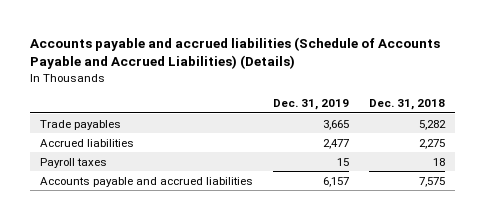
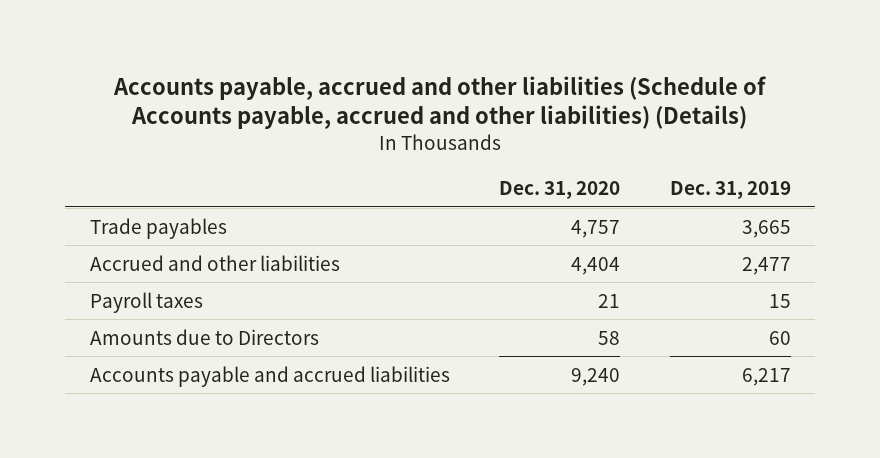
[30,37,441,70] Accounts payable and accrued liabilities (Schedule of Accounts Payable and Accrued Liabilities) (Details) -> [113,75,767,130] Accounts payable, accrued and other liabilities (Schedule of Accounts payable, accrued and other liabilities) (Details)
[368,99,445,111] Dec. 31, 2018 -> none
none -> [499,181,621,200] Dec. 31, 2020
[39,138,134,147] Accrued liabilities -> [89,254,340,271] Accrued and other liabilities
none -> [89,328,319,345] Amounts due to Directors
[322,176,349,187] 6,157 -> [741,367,791,386] 6,217

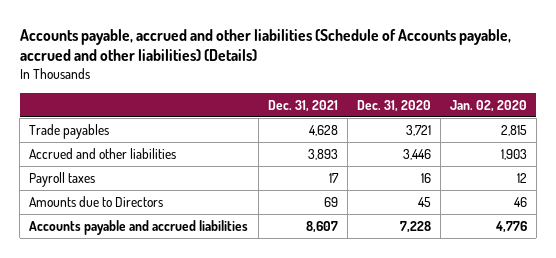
[669,181,791,200] Dec. 31, 2019 -> none
none -> [267,99,338,112] Dec. 31, 2021
none -> [449,99,527,112] Jan. 02, 2020
[571,219,621,238] 4,757 -> [405,124,431,136] 3,721
[571,256,621,275] 4,404 -> [402,148,431,160] 3,446
[598,293,621,308] 21 -> [420,172,431,183] 16
[598,330,621,345] 58 -> [417,196,431,207] 45
[571,367,621,386] 9,240 -> [399,220,431,233] 7,228

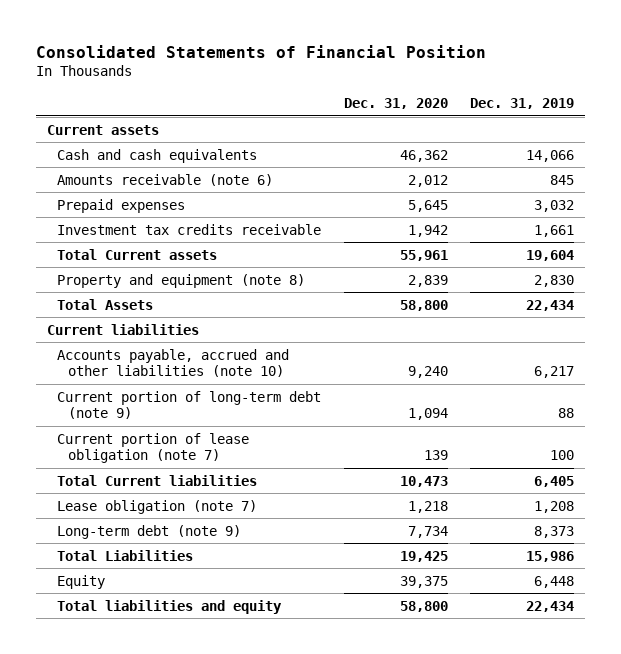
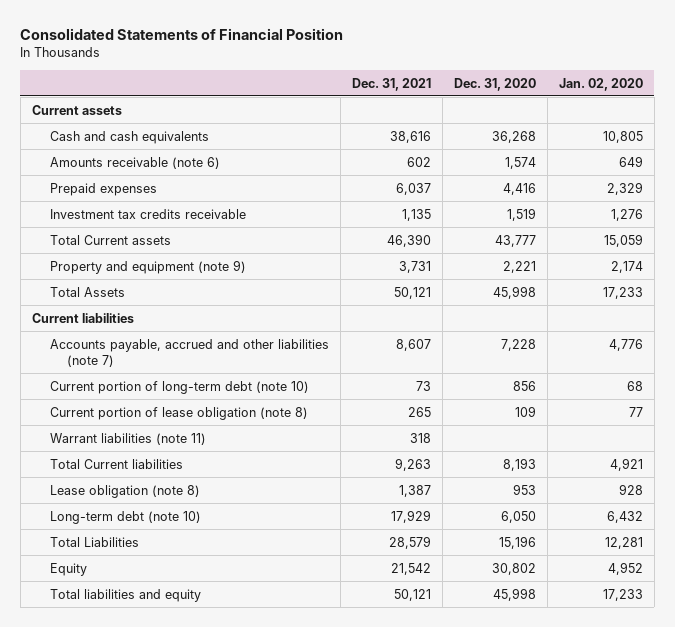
[470,98,575,110] Dec. 31, 2019 -> none
none -> [351,77,431,91] Dec. 31, 2021
none -> [558,77,643,91] Jan. 02, 2020
[399,149,448,162] 46,362 -> [491,130,536,143] 36,268
[407,174,448,187] 2,012 -> [504,156,536,169] 1,574
[407,199,448,212] 5,645 -> [502,182,536,195] 4,416
[407,224,448,237] 1,942 -> [506,207,536,221] 1,519
[399,249,448,261] 55,961 -> [494,234,536,247] 43,777
[57,273,306,288] Property and equipment (note 8) -> [49,259,246,274] Property and equipment (note 9)
[407,274,448,287] 2,839 -> [502,260,536,273] 2,221
[399,299,448,311] 58,800 -> [492,285,536,299] 45,998
[57,348,290,377] Accounts payable, accrued and other liabilities (note 10) -> [49,338,329,367] Accounts payable, accrued and other liabilities (note 7)
[407,365,448,378] 9,240 -> [500,338,536,351] 7,228
[57,390,322,419] Current portion of long-term debt (note 9) -> [49,380,309,394] Current portion of long-term debt (note 10)
[407,407,448,420] 1,094 -> [512,380,536,391] 856
[57,432,250,463] Current portion of lease obligation (note 7) -> [49,406,308,420] Current portion of lease obligation (note 8)
[423,449,448,460] 139 -> [514,405,536,417] 109
none -> [49,432,206,445] Warrant liabilities (note 11)
[399,475,448,487] 10,473 -> [502,457,536,471] 8,193
[57,499,258,514] Lease obligation (note 7) -> [49,484,200,498] Lease obligation (note 8)
[407,500,448,513] 1,218 -> [512,483,536,495] 953
[57,524,242,539] Long-term debt (note 9) -> [49,510,201,524] Long-term debt (note 10)
[407,525,448,538] 7,734 -> [500,510,536,523] 6,050
[399,550,448,562] 19,425 -> [498,535,536,549] 15,196
[399,575,448,588] 39,375 -> [491,562,536,575] 30,802
[399,600,448,612] 58,800 -> [492,587,536,601] 45,998

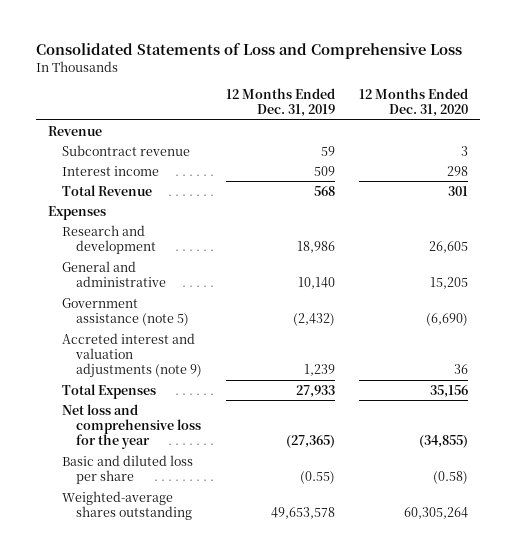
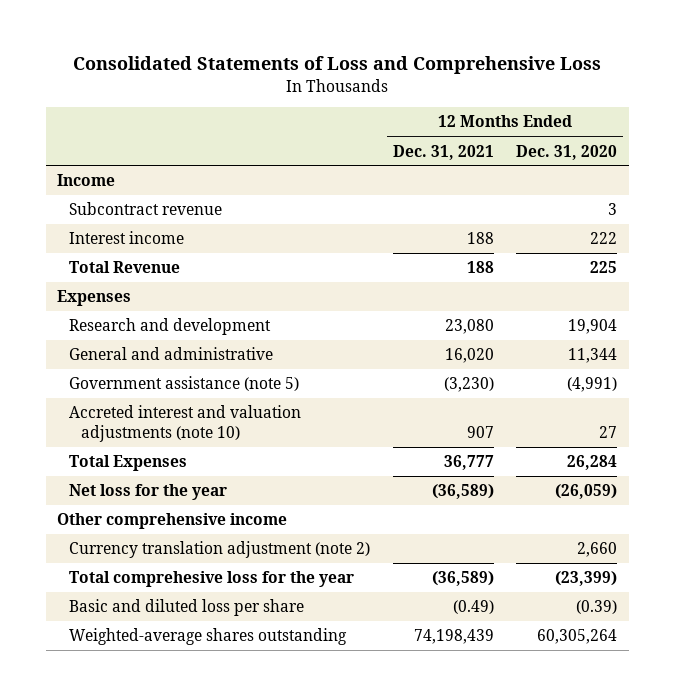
[226,87,336,118] 12 Months Ended Dec. 31, 2019 -> none
none -> [392,144,494,160] Dec. 31, 2021
[47,125,102,136] Revenue -> [57,174,116,187] Income
[447,165,469,176] 298 -> [590,232,618,245] 222
[448,185,469,196] 301 -> [590,261,618,274] 225
[429,241,469,254] 26,605 -> [568,319,618,335] 19,904
[430,277,469,290] 15,205 -> [568,348,618,364] 11,344
[426,313,469,327] (6,690) -> [567,377,618,393] (4,991)
[61,332,203,379] Accreted interest and valuation adjustments (note 9) -> [69,405,302,442] Accreted interest and valuation adjustments (note 10)
[454,364,469,375] 36 -> [599,425,618,438] 27
[430,384,469,398] 35,156 -> [567,455,618,471] 26,284
[61,403,202,450] Net loss and comprehensive loss for the year -> [69,484,228,501] Net loss for the year
[419,435,469,449] (34,855) -> [555,484,618,500] (26,059)
none -> [57,513,288,530] Other comprehensive income
none -> [69,541,371,559] Currency translation adjustment (note 2)
none -> [69,571,355,588] Total comprehesive loss for the year
[433,471,469,485] (0.58) -> [576,600,618,615] (0.39)

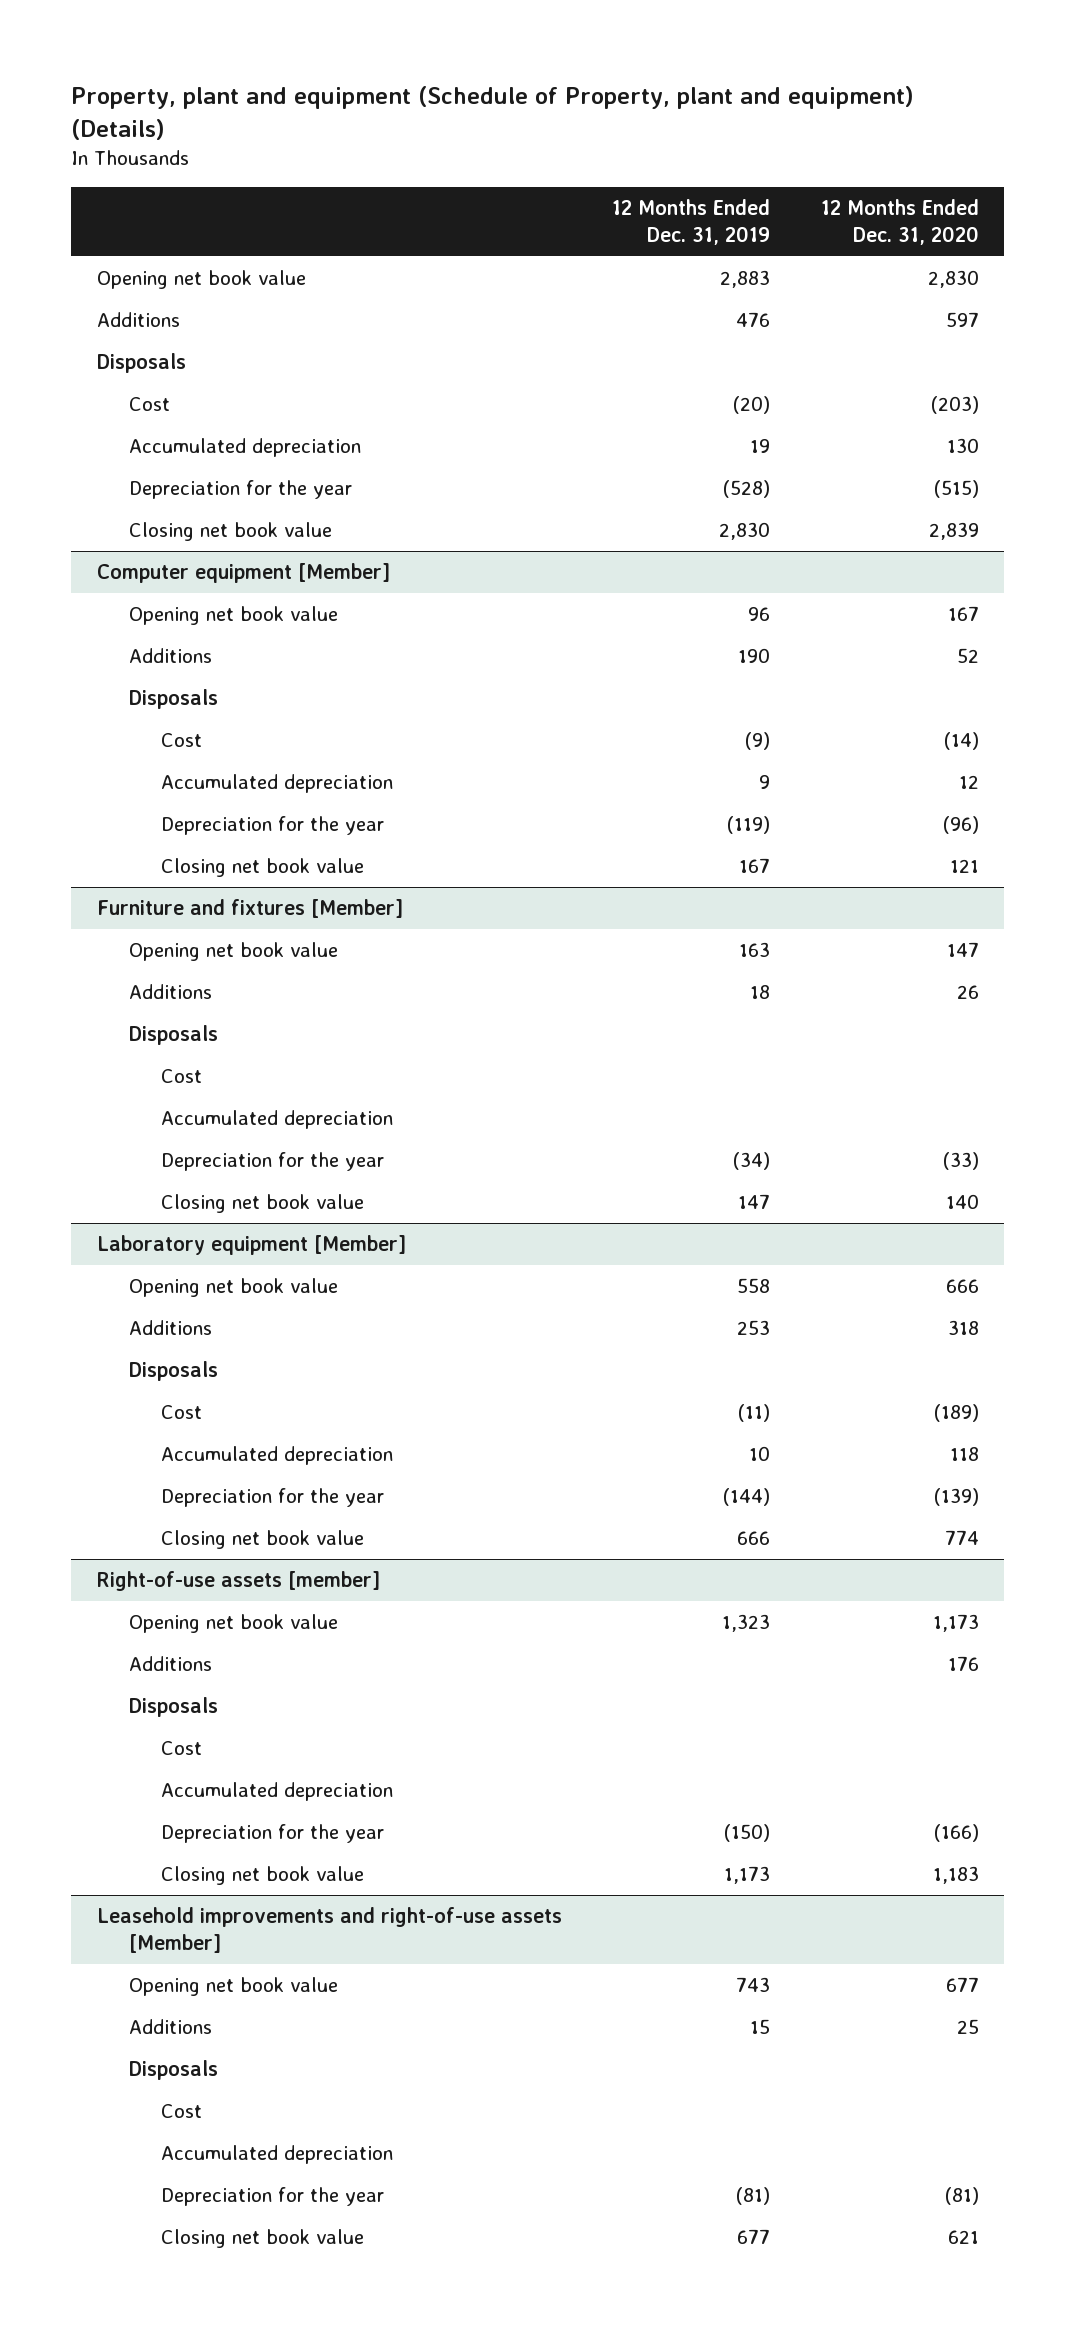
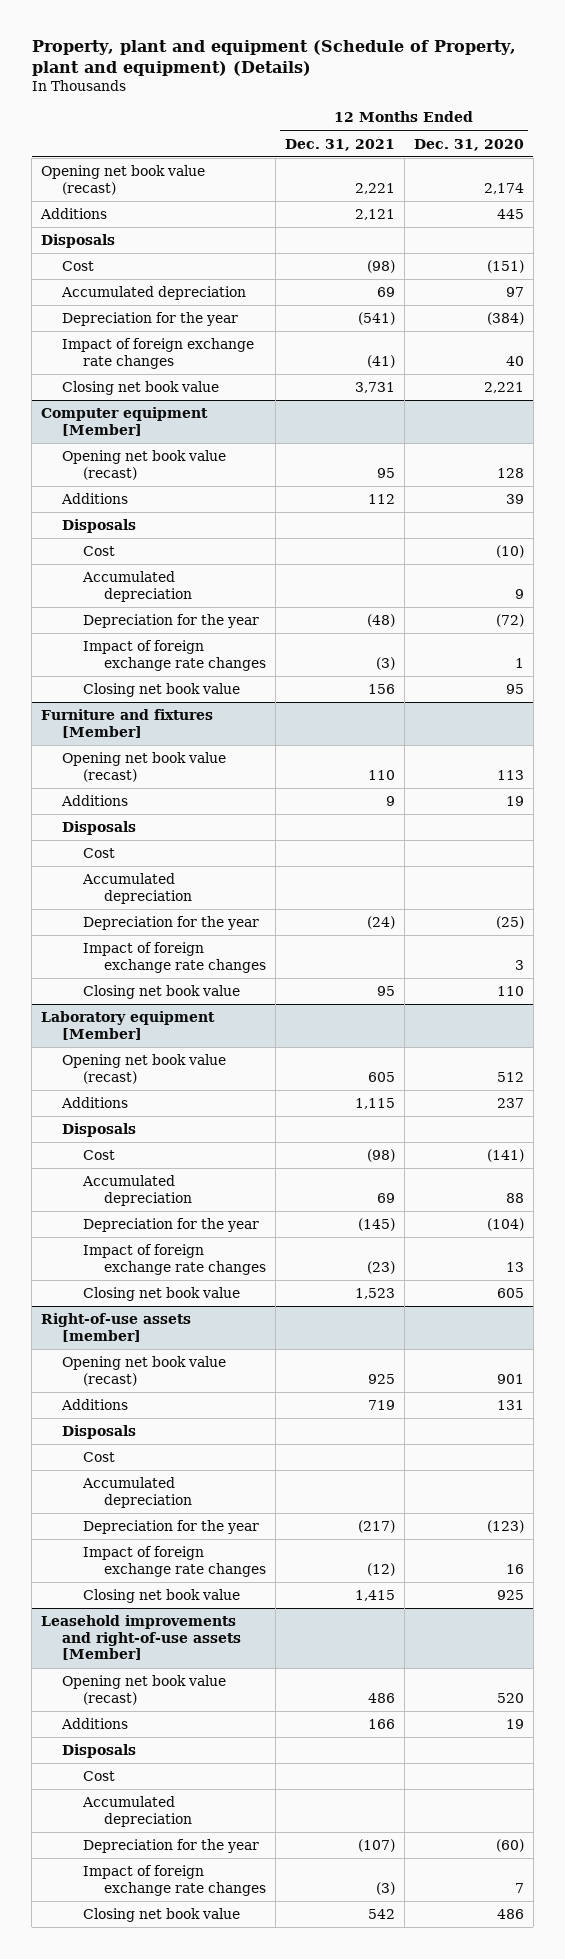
[612,198,771,245] 12 Months Ended Dec. 31, 2019 -> none
none -> [284,138,395,151] Dec. 31, 2021
[96,270,306,290] Opening net book value -> [41,165,206,195] Opening net book value (recast)
[927,270,979,289] 2,830 -> [483,182,524,194] 2,174
[945,312,979,328] 597 -> [496,209,524,220] 445
[930,396,979,415] (203) -> [486,260,524,274] (151)
[946,438,979,454] 130 -> [505,287,524,298] 97
[933,480,979,499] (515) -> [486,312,524,326] (384)
none -> [62,338,255,369] Impact of foreign exchange rate changes
[928,522,979,541] 2,839 -> [483,382,524,394] 2,221
[128,606,338,626] Opening net book value -> [62,450,227,480] Opening net book value (recast)
[947,606,979,622] 167 -> [496,467,524,478] 128
[956,648,979,664] 52 -> [505,494,524,505] 39
[943,732,979,751] (14) -> [495,545,524,559] (10)
[958,775,979,790] 12 -> [514,588,524,599] 9
[942,816,979,835] (96) -> [495,614,524,628] (72)
none -> [82,640,266,671] Impact of foreign exchange rate changes
[949,859,979,874] 121 -> [505,684,524,695] 95
[128,942,338,962] Opening net book value -> [62,752,227,782] Opening net book value (recast)
[946,942,979,958] 147 -> [496,769,524,780] 113
[956,985,979,1000] 26 -> [505,796,524,807] 19
[942,1152,979,1171] (33) -> [495,916,524,930] (25)
none -> [82,942,266,973] Impact of foreign exchange rate changes
[945,1194,979,1210] 140 -> [496,986,524,997] 110
[128,1278,338,1298] Opening net book value -> [62,1054,227,1084] Opening net book value (recast)
[945,1279,979,1294] 666 -> [496,1071,524,1082] 512
[947,1320,979,1336] 318 -> [496,1098,524,1109] 237
[933,1404,979,1423] (189) -> [486,1149,524,1163] (141)
[949,1447,979,1462] 118 -> [505,1192,524,1203] 88
[933,1488,979,1507] (139) -> [486,1218,524,1232] (104)
none -> [82,1244,266,1275] Impact of foreign exchange rate changes
[944,1530,979,1546] 774 -> [496,1288,524,1299] 605
[128,1614,338,1634] Opening net book value -> [62,1356,227,1386] Opening net book value (recast)
[932,1614,979,1633] 1,173 -> [496,1373,524,1384] 901
[947,1656,979,1672] 176 -> [496,1400,524,1411] 131
[933,1824,979,1843] (166) -> [486,1520,524,1534] (123)
none -> [82,1546,266,1577] Impact of foreign exchange rate changes
[932,1866,979,1885] 1,183 -> [496,1590,524,1601] 925
[128,1977,338,1997] Opening net book value -> [62,1675,227,1705] Opening net book value (recast)
[945,1977,979,1993] 677 -> [496,1692,524,1703] 520
[956,2019,979,2035] 25 -> [505,1719,524,1730] 19
[944,2187,979,2206] (81) -> [495,1839,524,1853] (60)
none -> [82,1865,266,1896] Impact of foreign exchange rate changes
[947,2230,979,2245] 621 -> [496,1909,524,1920] 486

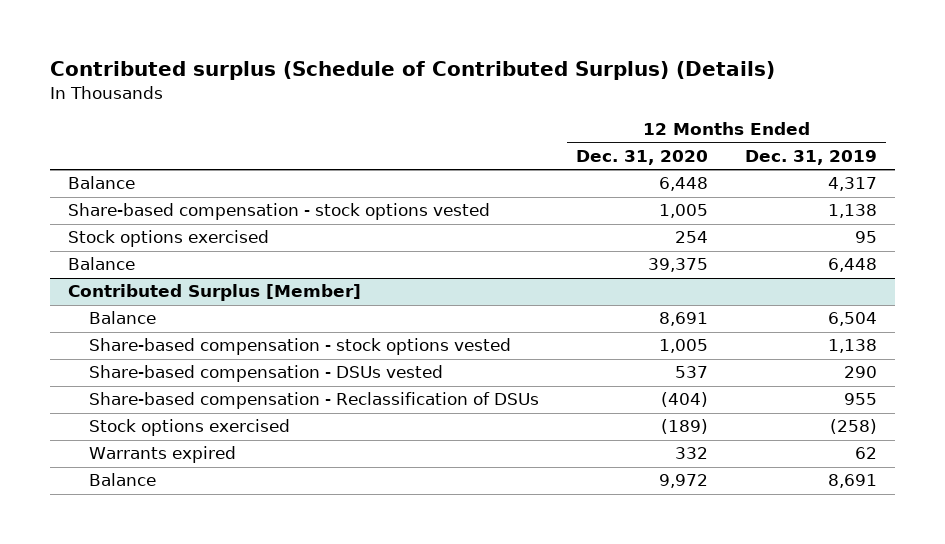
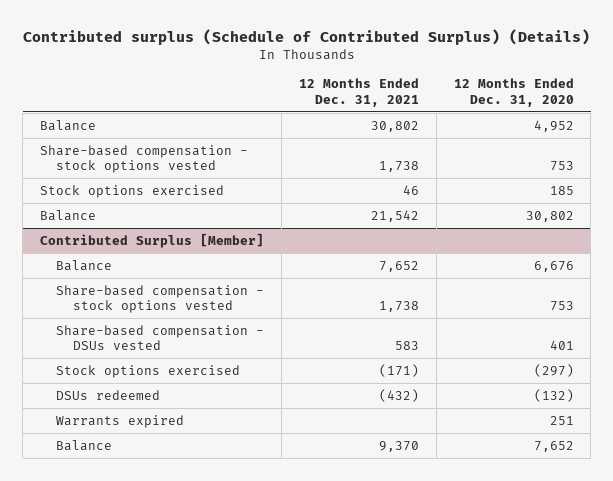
[745,149,878,165] Dec. 31, 2019 -> none
none -> [298,77,419,107] 12 Months Ended Dec. 31, 2021
[659,177,709,192] 6,448 -> [533,119,574,132] 4,952
[659,204,709,219] 1,005 -> [549,161,574,172] 753
[675,231,709,244] 254 -> [549,185,574,195] 185
[648,258,709,273] 39,375 -> [525,210,574,222] 30,802
[89,392,540,410] Share-based compensation - Reclassification of DSUs -> none
[659,312,709,327] 8,691 -> [533,260,574,272] 6,676
[659,339,709,354] 1,005 -> [549,301,574,312] 753
[675,366,709,379] 537 -> [549,340,574,351] 401
[661,419,709,435] (189) -> [533,363,574,377] (297)
none -> [56,389,161,400] DSUs redeemed
[675,447,709,460] 332 -> [549,415,574,425] 251
[659,474,709,489] 9,972 -> [533,440,574,452] 7,652

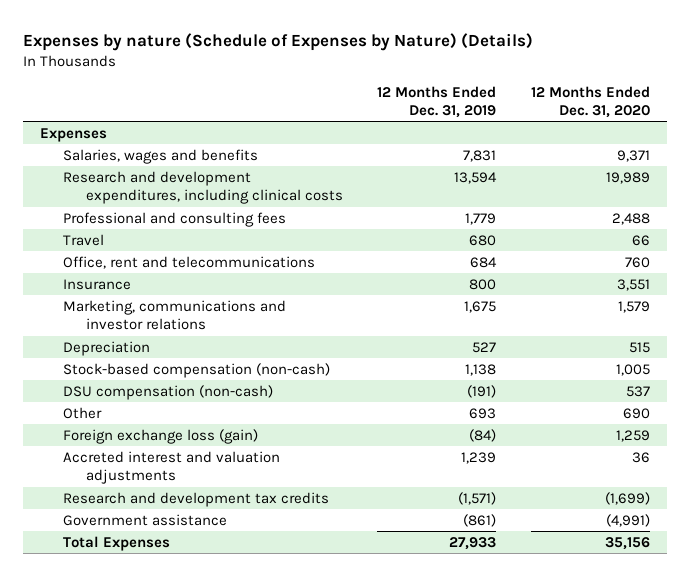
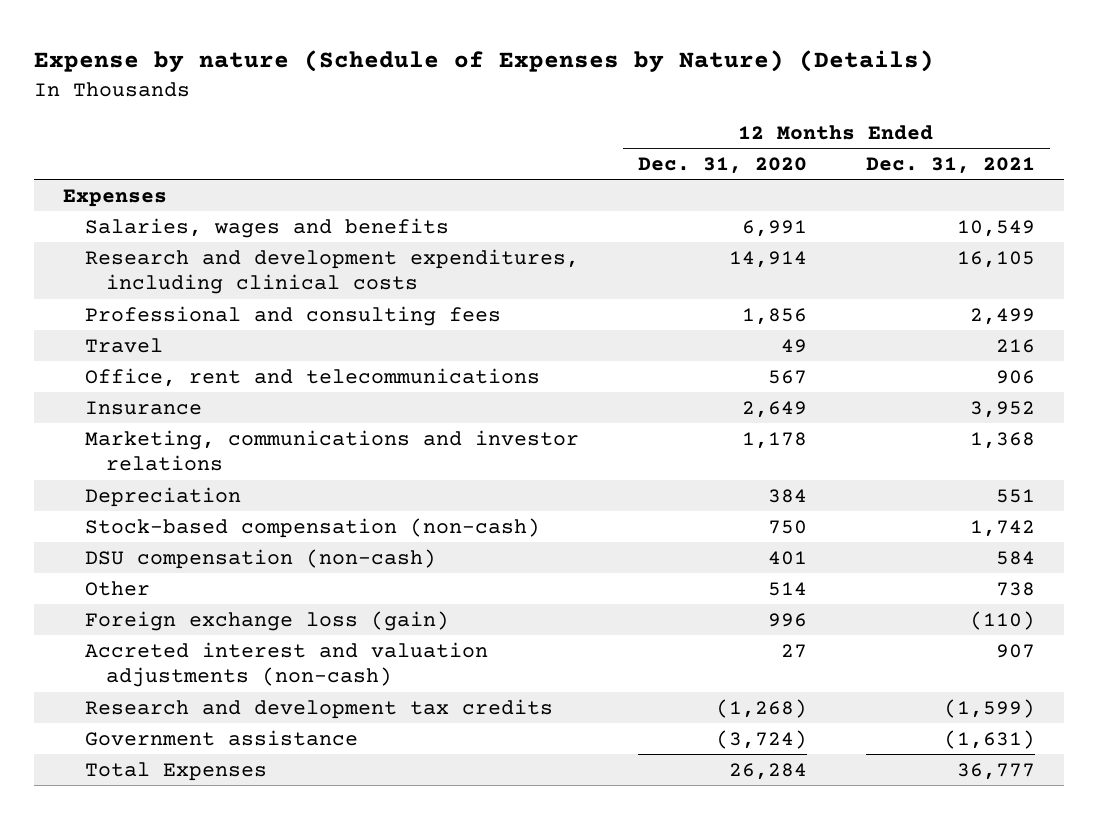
[23,32,534,51] Expenses by nature (Schedule of Expenses by Nature) (Details) -> [33,49,934,72] Expense by nature (Schedule of Expenses by Nature) (Details)
[377,85,497,118] 12 Months Ended Dec. 31, 2019 -> none
none -> [865,156,1035,174] Dec. 31, 2021
[616,149,650,162] 9,371 -> [741,219,807,237] 6,991
[605,171,650,184] 19,989 -> [728,250,807,268] 14,914
[611,212,650,225] 2,488 -> [741,307,807,325] 1,856
[631,234,650,246] 66 -> [780,338,807,353] 49
[624,256,650,268] 760 -> [767,369,807,384] 567
[616,278,650,291] 3,551 -> [741,400,807,418] 2,649
[617,300,650,313] 1,579 -> [741,431,807,449] 1,178
[628,341,650,353] 515 -> [767,488,807,503] 384
[615,363,650,376] 1,005 -> [767,519,807,534] 750
[625,385,650,397] 537 -> [767,550,807,565] 401
[622,407,650,419] 690 -> [767,581,807,596] 514
[615,429,650,442] 1,259 -> [767,612,807,627] 996
[63,450,281,485] Accreted interest and valuation adjustments -> [84,641,488,688] Accreted interest and valuation adjustments (non-cash)
[631,451,650,463] 36 -> [780,643,807,658] 27
[604,491,650,505] (1,699) -> [715,698,807,718] (1,268)
[605,513,650,527] (4,991) -> [715,729,807,749] (3,724)
[604,536,650,550] 35,156 -> [728,762,807,780] 26,284

